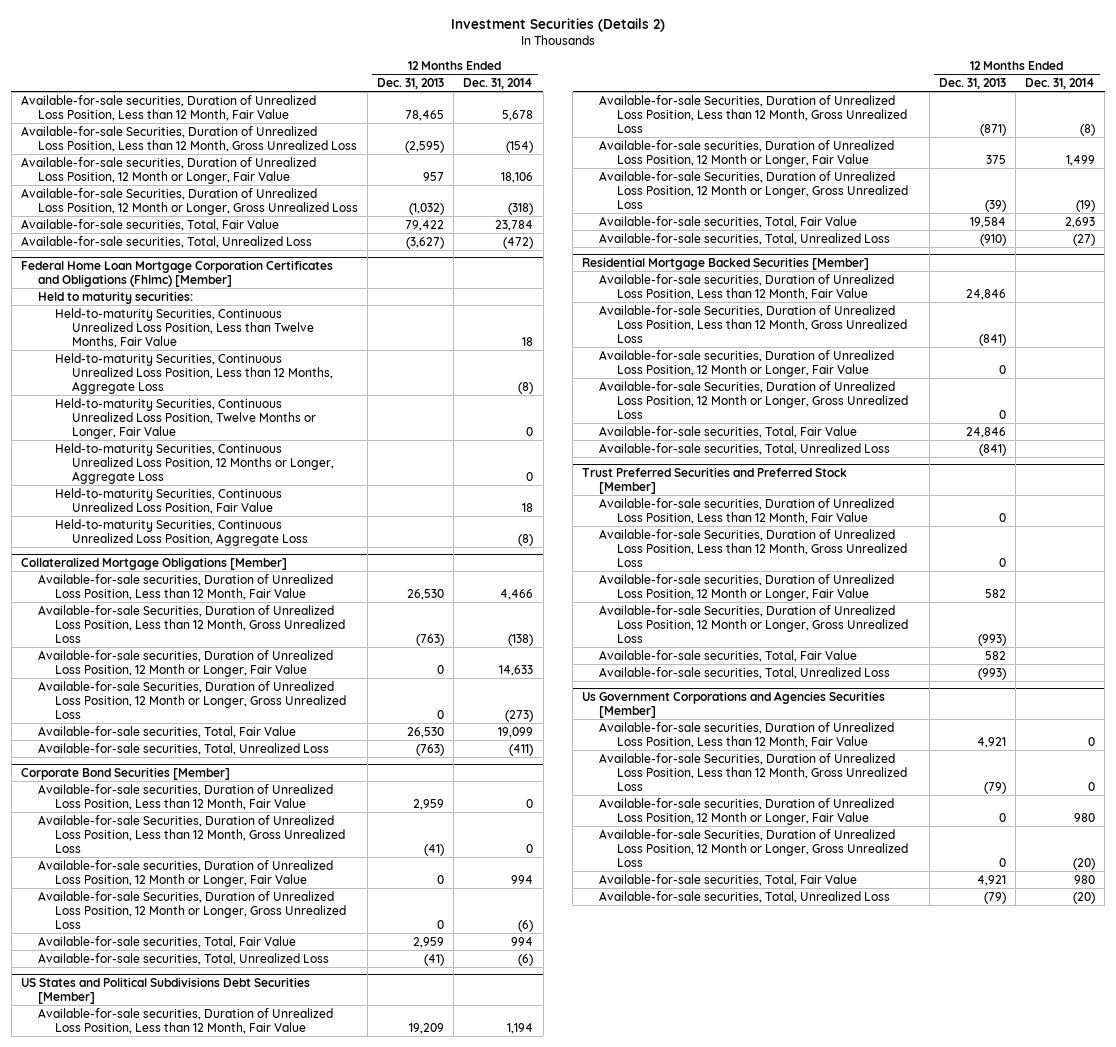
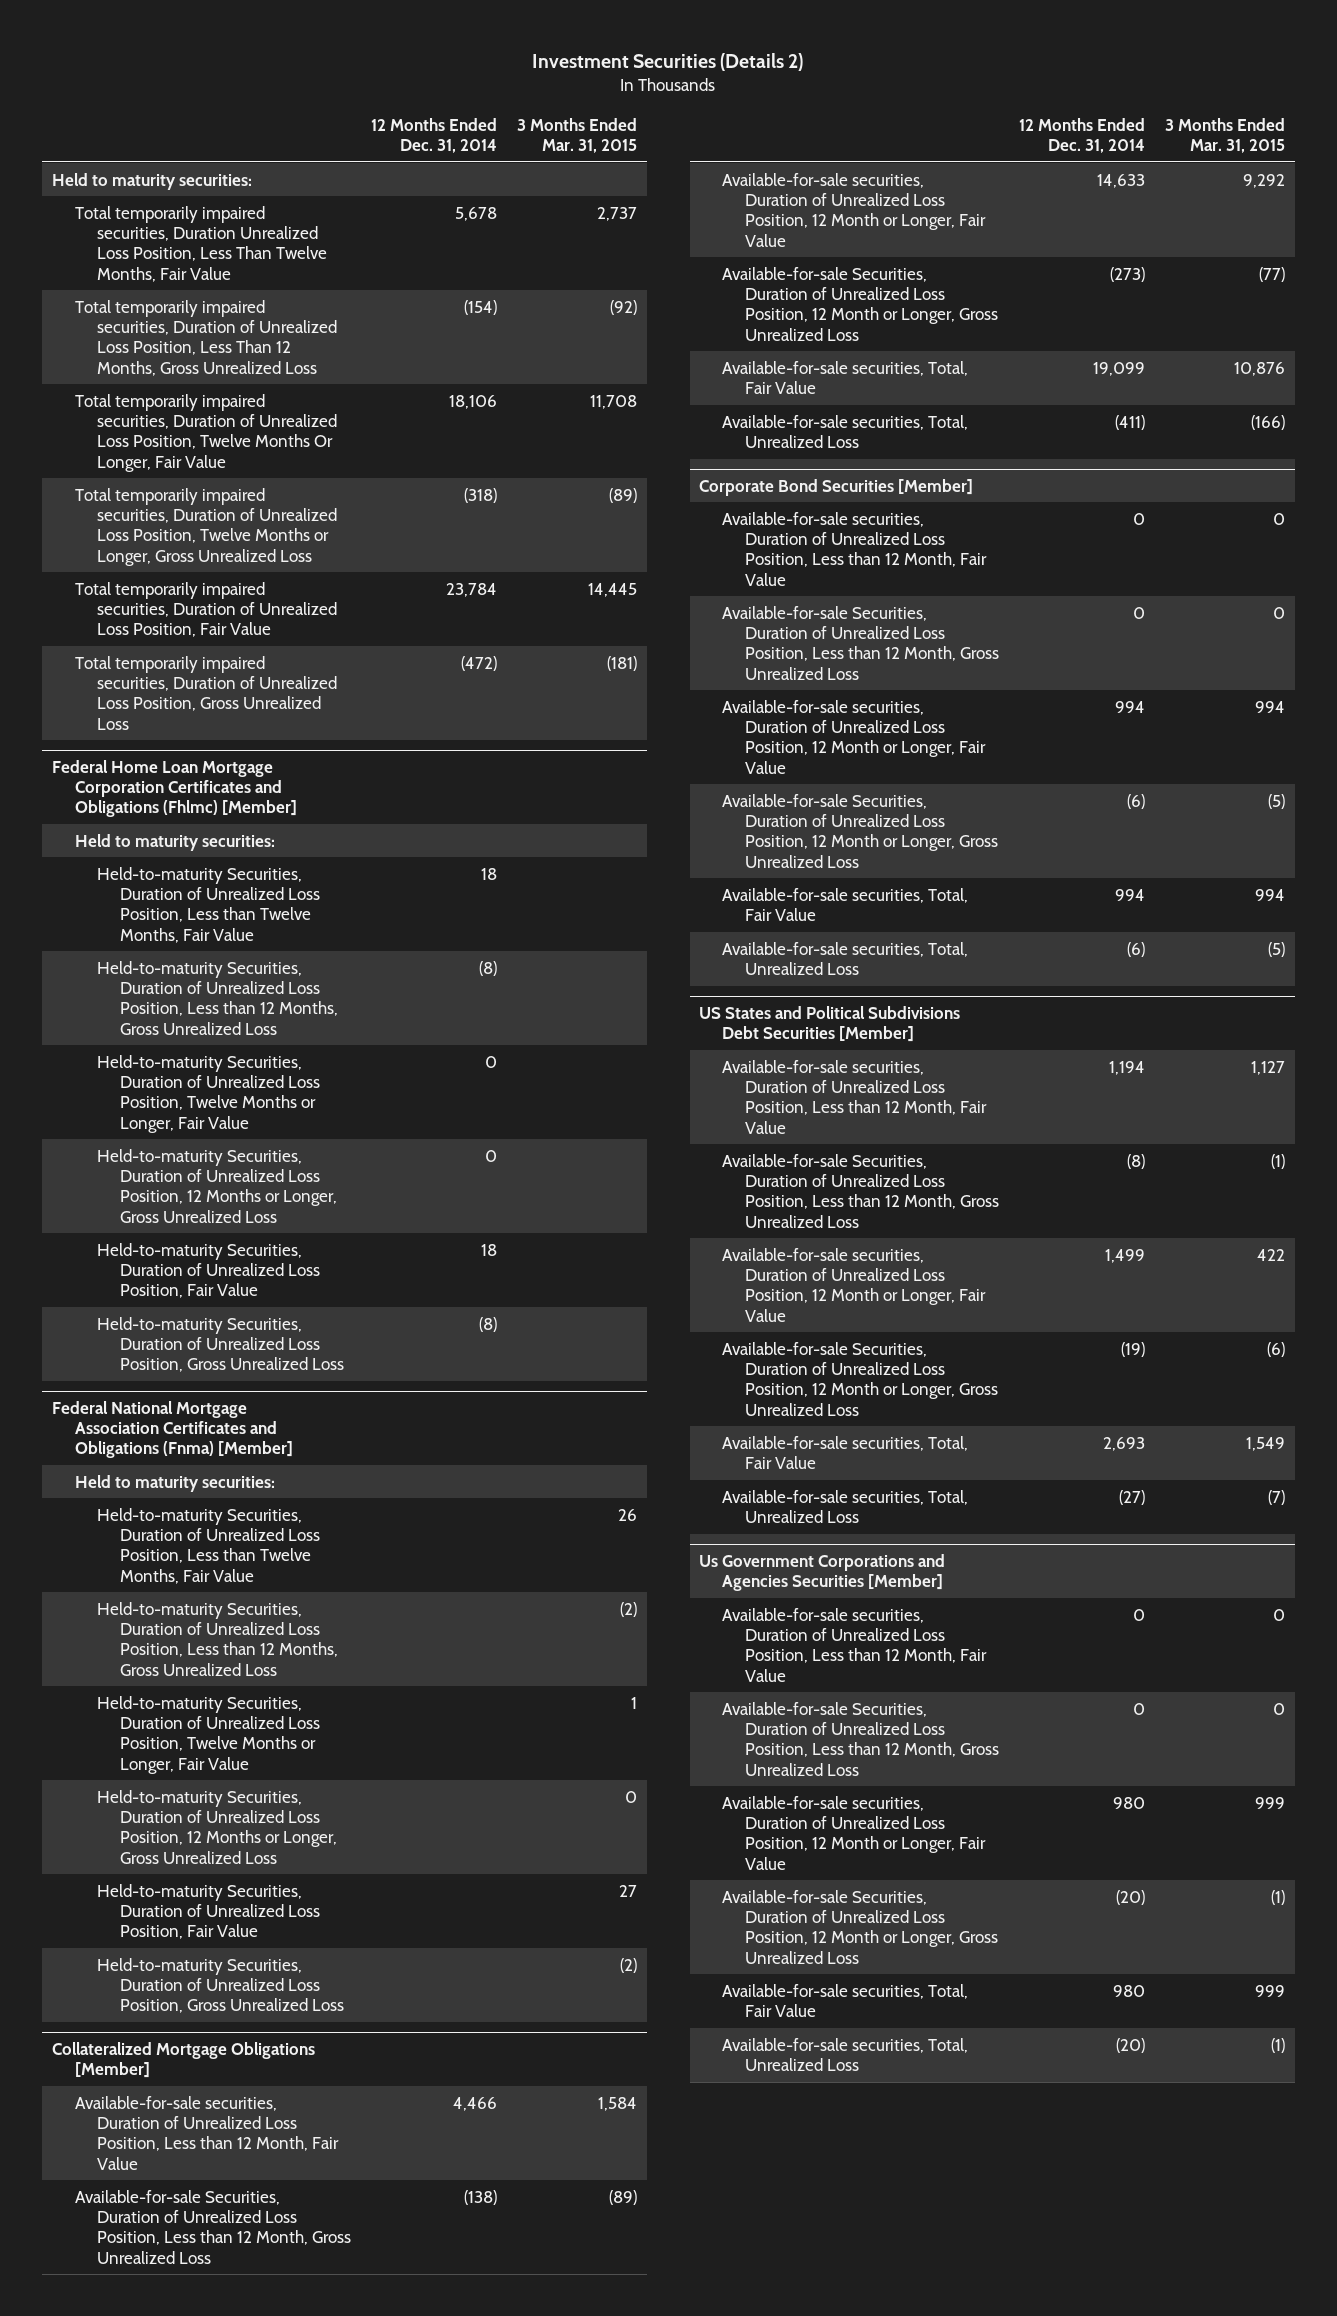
[377,77,445,89] Dec. 31, 2013 -> none
none -> [517,117,638,154] 3 Months Ended Mar. 31, 2015
none -> [52,172,253,190] Held to maturity securities:
[20,94,316,121] Available-for-sale securities, Duration of Unrealized Loss Position, Less than 12 Month, Fair Value -> [74,205,328,282] Total temporarily impaired securities, Duration Unrealized Loss Position, Less Than Twelve Months, Fair Value
[20,125,357,152] Available-for-sale Securities, Duration of Unrealized Loss Position, Less than 12 Month, Gross Unrealized Loss -> [74,299,338,376] Total temporarily impaired securities, Duration of Unrealized Loss Position, Less Than 12 Months, Gross Unrealized Loss
[20,156,316,184] Available-for-sale securities, Duration of Unrealized Loss Position, 12 Month or Longer, Fair Value -> [74,393,338,472] Total temporarily impaired securities, Duration of Unrealized Loss Position, Twelve Months Or Longer, Fair Value
[20,187,358,215] Available-for-sale Securities, Duration of Unrealized Loss Position, 12 Month or Longer, Gross Unrealized Loss -> [74,487,338,566] Total temporarily impaired securities, Duration of Unrealized Loss Position, Twelve Months or Longer, Gross Unrealized Loss
[20,218,279,231] Available-for-sale securities, Total, Fair Value -> [74,581,338,638] Total temporarily impaired securities, Duration of Unrealized Loss Position, Fair Value
[20,235,312,248] Available-for-sale securities, Total, Unrealized Loss -> [74,655,338,730] Total temporarily impaired securities, Duration of Unrealized Loss Position, Gross Unrealized Loss
[55,307,315,348] Held-to-maturity Securities, Continuous Unrealized Loss Position, Less than Twelve Months, Fair Value -> [97,866,320,943] Held-to-maturity Securities, Duration of Unrealized Loss Position, Less than Twelve Months, Fair Value
[55,352,334,394] Held-to-maturity Securities, Continuous Unrealized Loss Position, Less than 12 Months, Aggregate Loss -> [97,960,338,1035] Held-to-maturity Securities, Duration of Unrealized Loss Position, Less than 12 Months, Gross Unrealized Loss
[55,397,317,439] Held-to-maturity Securities, Continuous Unrealized Loss Position, Twelve Months or Longer, Fair Value -> [97,1054,320,1133] Held-to-maturity Securities, Duration of Unrealized Loss Position, Twelve Months or Longer, Fair Value
[55,442,335,484] Held-to-maturity Securities, Continuous Unrealized Loss Position, 12 Months or Longer, Aggregate Loss -> [97,1148,337,1223] Held-to-maturity Securities, Duration of Unrealized Loss Position, 12 Months or Longer, Gross Unrealized Loss
[55,487,283,514] Held-to-maturity Securities, Continuous Unrealized Loss Position, Fair Value -> [97,1242,320,1299] Held-to-maturity Securities, Duration of Unrealized Loss Position, Fair Value
[55,518,309,546] Held-to-maturity Securities, Continuous Unrealized Loss Position, Aggregate Loss -> [97,1316,344,1373] Held-to-maturity Securities, Duration of Unrealized Loss Position, Gross Unrealized Loss
none -> [52,1400,293,1459] Federal National Mortgage Association Certificates and Obligations (Fnma) [Member]
none -> [74,1474,275,1492] Held to maturity securities:
none -> [97,1507,320,1584] Held-to-maturity Securities, Duration of Unrealized Loss Position, Less than Twelve Months, Fair Value
none -> [97,1601,338,1676] Held-to-maturity Securities, Duration of Unrealized Loss Position, Less than 12 Months, Gross Unrealized Loss
none -> [97,1695,320,1774] Held-to-maturity Securities, Duration of Unrealized Loss Position, Twelve Months or Longer, Fair Value
none -> [97,1789,337,1864] Held-to-maturity Securities, Duration of Unrealized Loss Position, 12 Months or Longer, Gross Unrealized Loss
none -> [97,1883,320,1940] Held-to-maturity Securities, Duration of Unrealized Loss Position, Fair Value
none -> [97,1957,344,2014] Held-to-maturity Securities, Duration of Unrealized Loss Position, Gross Unrealized Loss
[582,256,870,270] Residential Mortgage Backed Securities [Member] -> none
[599,273,895,300] Available-for-sale securities, Duration of Unrealized Loss Position, Less than 12 Month, Fair Value -> none
[599,304,907,343] Available-for-sale Securities, Duration of Unrealized Loss Position, Less than 12 Month, Gross Unrealized Loss -> none
[599,349,895,377] Available-for-sale securities, Duration of Unrealized Loss Position, 12 Month or Longer, Fair Value -> none
[599,380,908,419] Available-for-sale Securities, Duration of Unrealized Loss Position, 12 Month or Longer, Gross Unrealized Loss -> none
[599,425,858,438] Available-for-sale securities, Total, Fair Value -> none
[599,442,891,455] Available-for-sale securities, Total, Unrealized Loss -> none
[582,466,848,494] Trust Preferred Securities and Preferred Stock [Member] -> none
[599,497,895,524] Available-for-sale securities, Duration of Unrealized Loss Position, Less than 12 Month, Fair Value -> none
[599,528,907,567] Available-for-sale Securities, Duration of Unrealized Loss Position, Less than 12 Month, Gross Unrealized Loss -> none
[599,573,895,601] Available-for-sale securities, Duration of Unrealized Loss Position, 12 Month or Longer, Fair Value -> none
[599,604,908,643] Available-for-sale Securities, Duration of Unrealized Loss Position, 12 Month or Longer, Gross Unrealized Loss -> none
[599,649,858,662] Available-for-sale securities, Total, Fair Value -> none
[599,666,891,679] Available-for-sale securities, Total, Unrealized Loss -> none

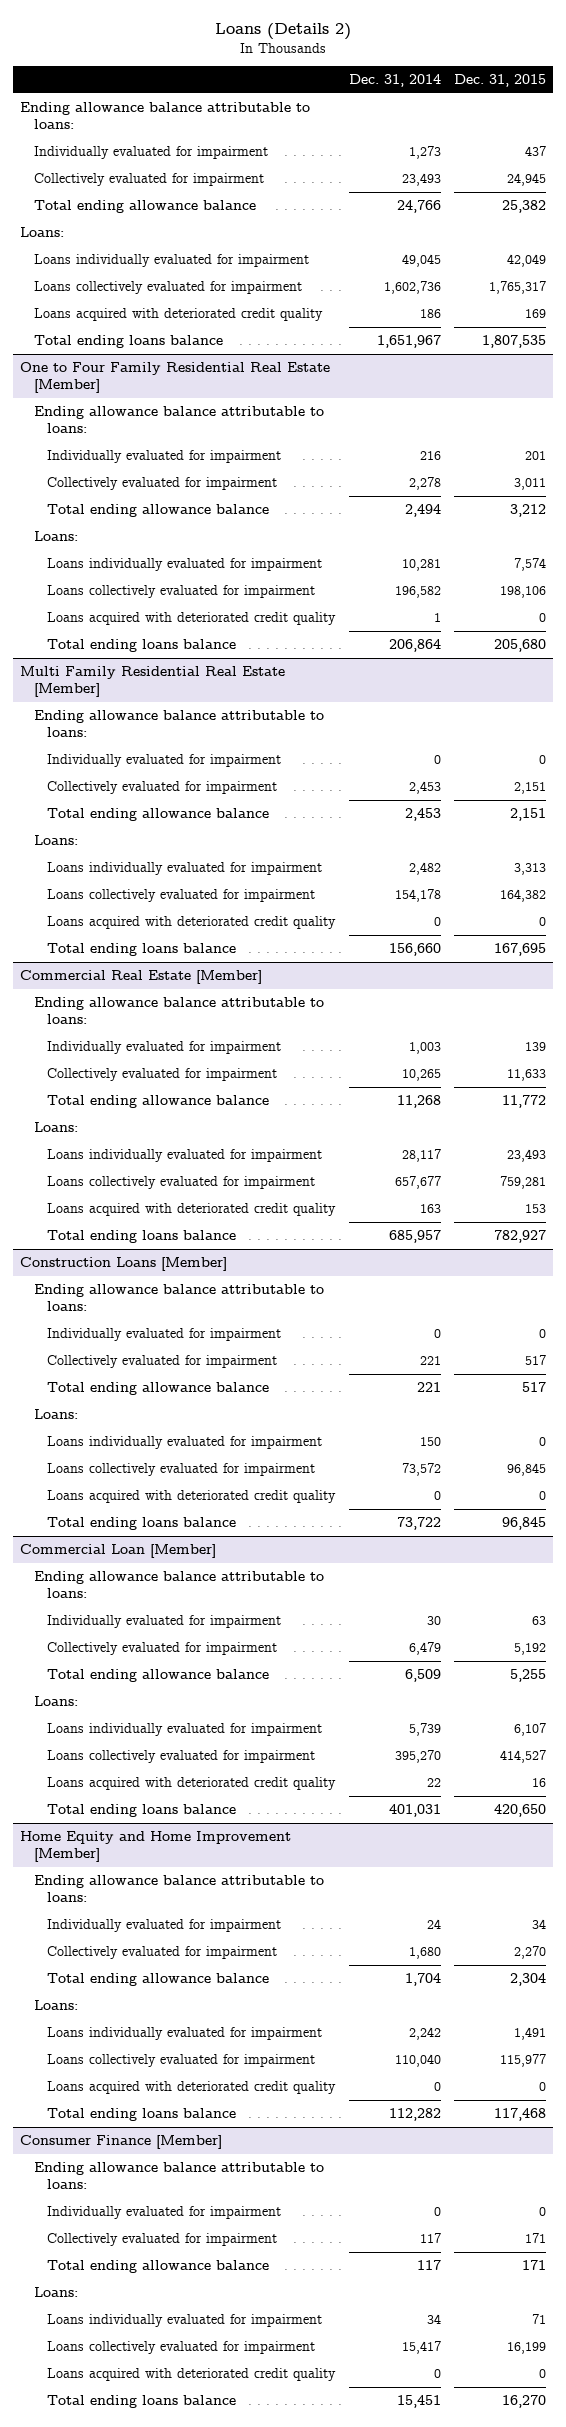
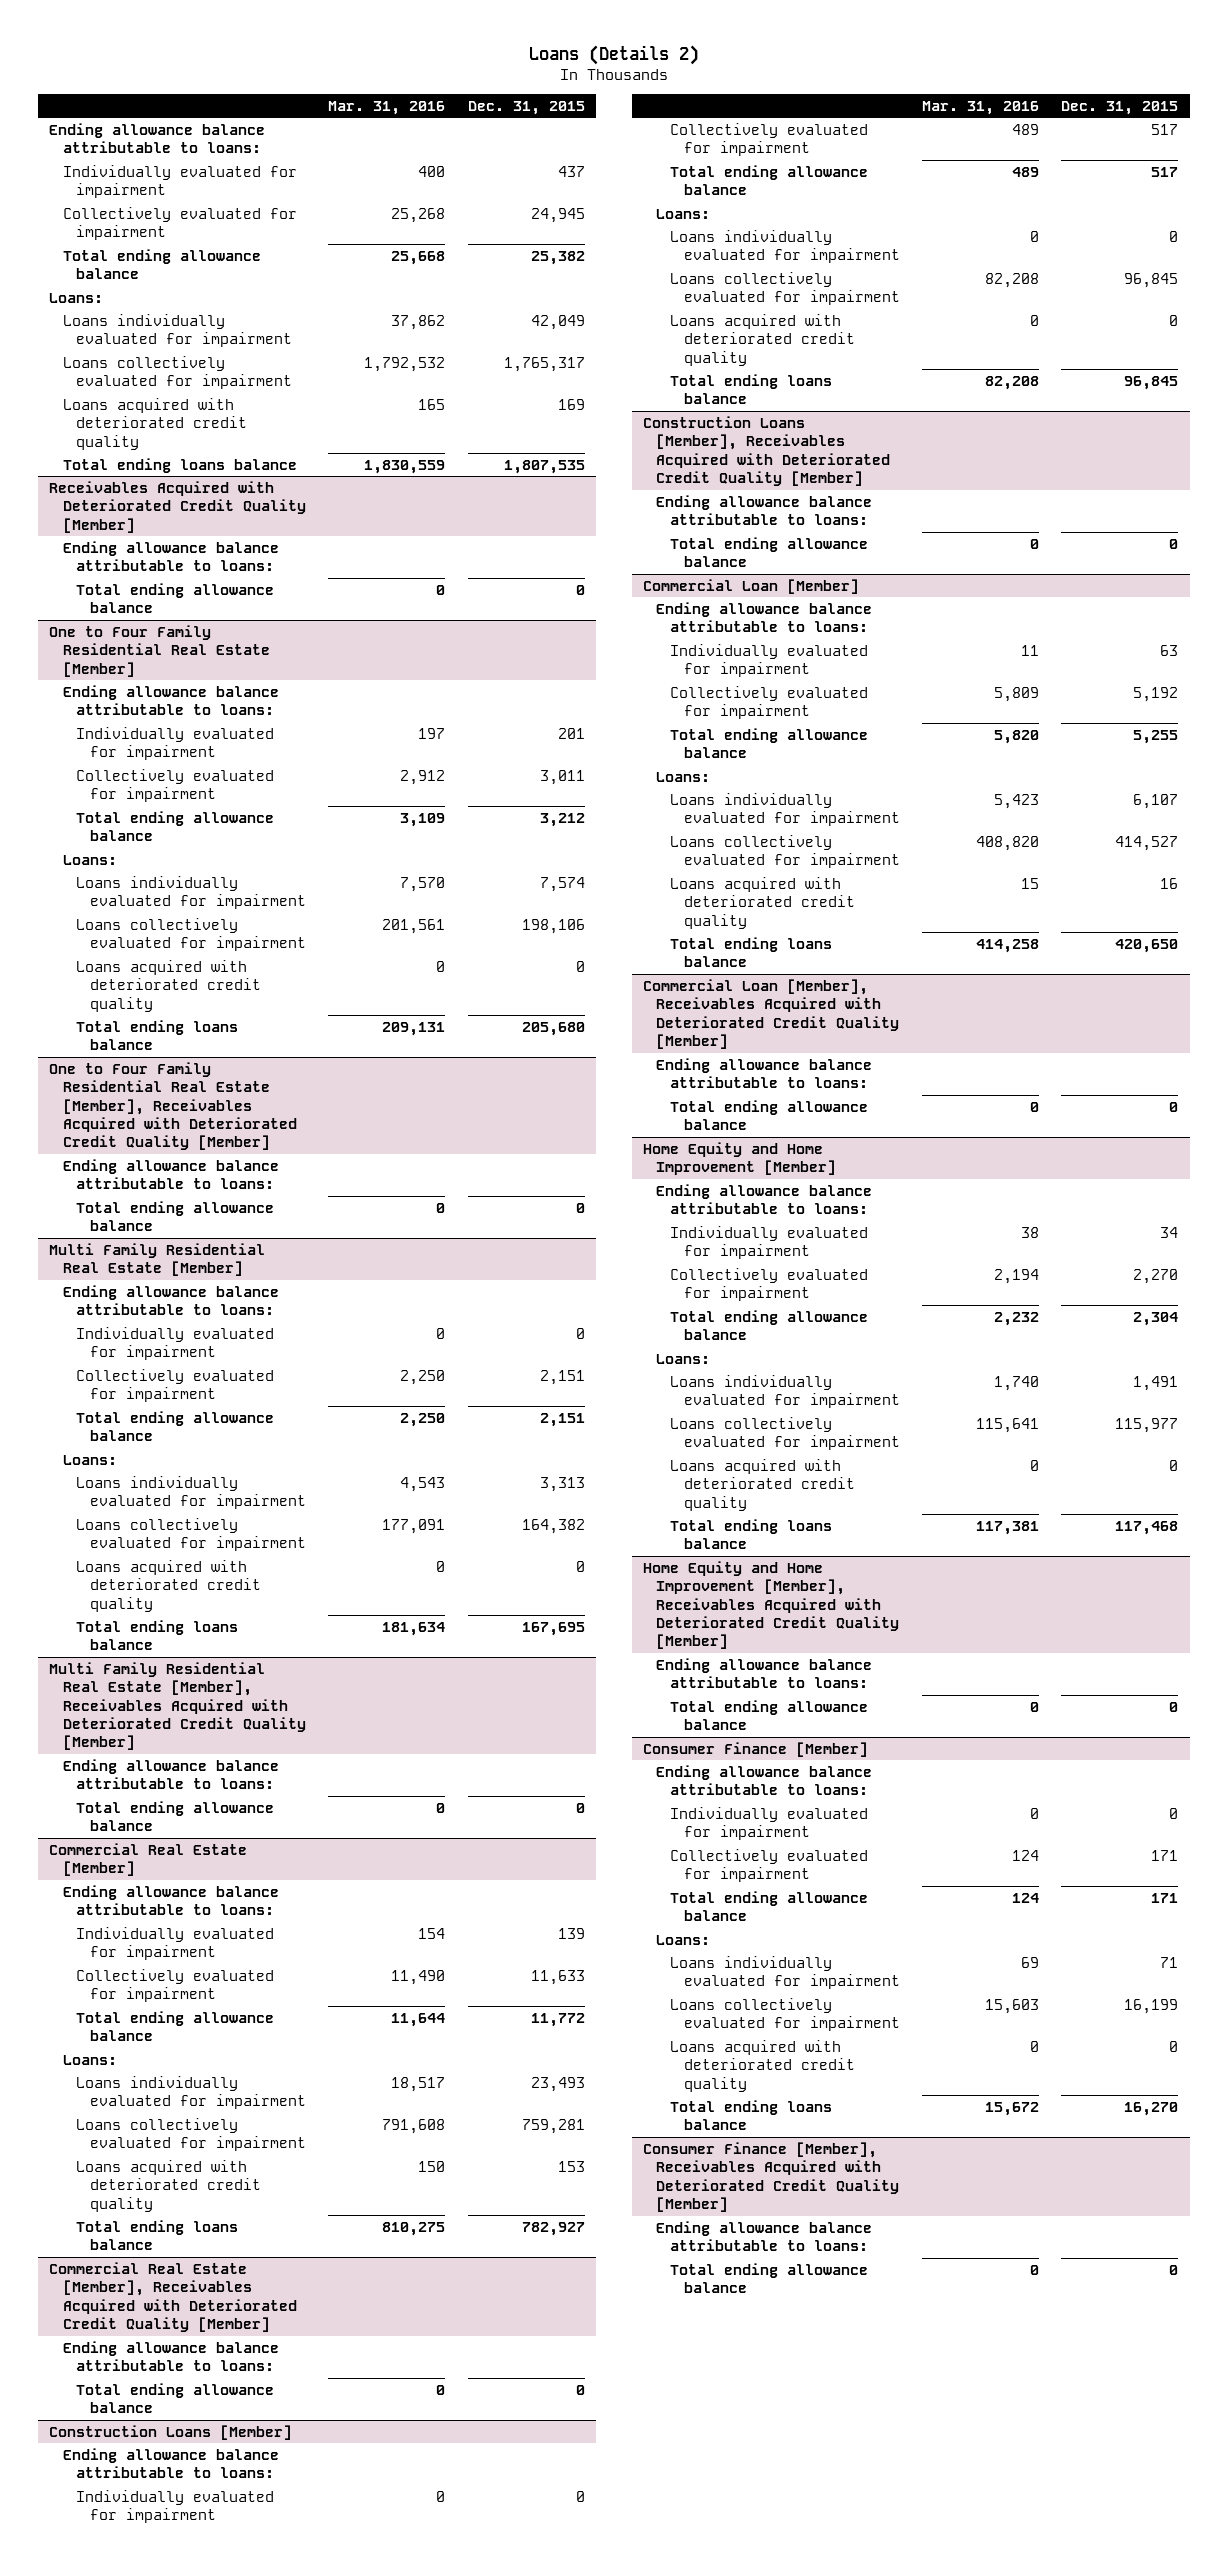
[348,74,441,88] Dec. 31, 2014 -> none
none -> [328,100,446,115] Mar. 31, 2016
none -> [49,480,306,533] Receivables Acquired with Deteriorated Credit Quality [Member]
none -> [62,540,279,572] Ending allowance balance attributable to loans:
none -> [76,582,275,614] Total ending allowance balance
none -> [49,1061,297,1151] One to Four Family Residential Real Estate [Member], Receivables Acquired with Deteriorated Credit Quality [Member]
none -> [62,1158,279,1190] Ending allowance balance attributable to loans:
none -> [76,1200,275,1232] Total ending allowance balance
none -> [49,1661,306,1751] Multi Family Residential Real Estate [Member], Receivables Acquired with Deteriorated Credit Quality [Member]
none -> [62,1758,279,1790] Ending allowance balance attributable to loans:
none -> [76,1800,275,1832] Total ending allowance balance
none -> [49,2261,297,2332] Commercial Real Estate [Member], Receivables Acquired with Deteriorated Credit Quality [Member]
none -> [62,2340,279,2372] Ending allowance balance attributable to loans:
none -> [76,2382,275,2414] Total ending allowance balance
none -> [642,415,891,486] Construction Loans [Member], Receivables Acquired with Deteriorated Credit Quality [Member]
none -> [656,494,873,526] Ending allowance balance attributable to loans:
none -> [670,536,869,568] Total ending allowance balance
none -> [642,978,900,1049] Commercial Loan [Member], Receivables Acquired with Deteriorated Credit Quality [Member]
none -> [656,1057,873,1089] Ending allowance balance attributable to loans:
none -> [670,1099,869,1131] Total ending allowance balance
none -> [642,1560,900,1650] Home Equity and Home Improvement [Member], Receivables Acquired with Deteriorated Credit Quality [Member]
none -> [656,1657,873,1689] Ending allowance balance attributable to loans:
none -> [670,1699,869,1731] Total ending allowance balance
none -> [642,2141,900,2212] Consumer Finance [Member], Receivables Acquired with Deteriorated Credit Quality [Member]
none -> [656,2220,873,2252] Ending allowance balance attributable to loans:
none -> [670,2262,869,2294] Total ending allowance balance

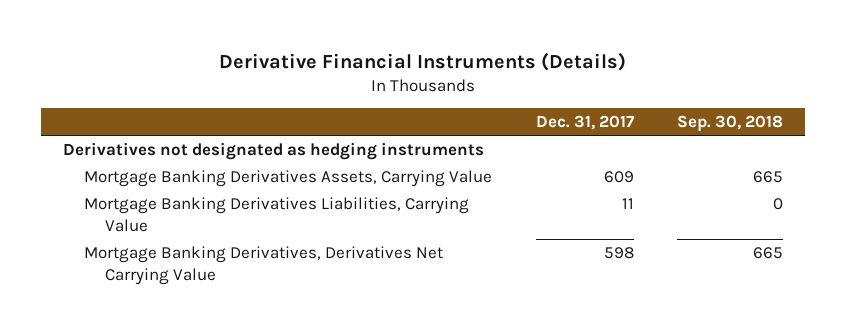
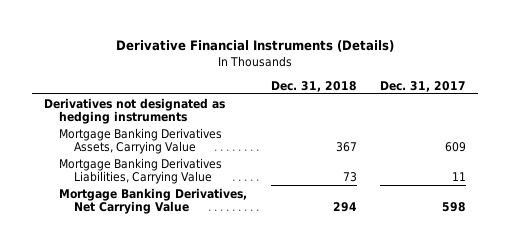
[677,115,784,133] Sep. 30, 2018 -> none
none -> [270,80,357,92] Dec. 31, 2018
[83,245,443,286] Mortgage Banking Derivatives, Derivatives Net Carrying Value -> [59,187,248,214] Mortgage Banking Derivatives, Net Carrying Value

